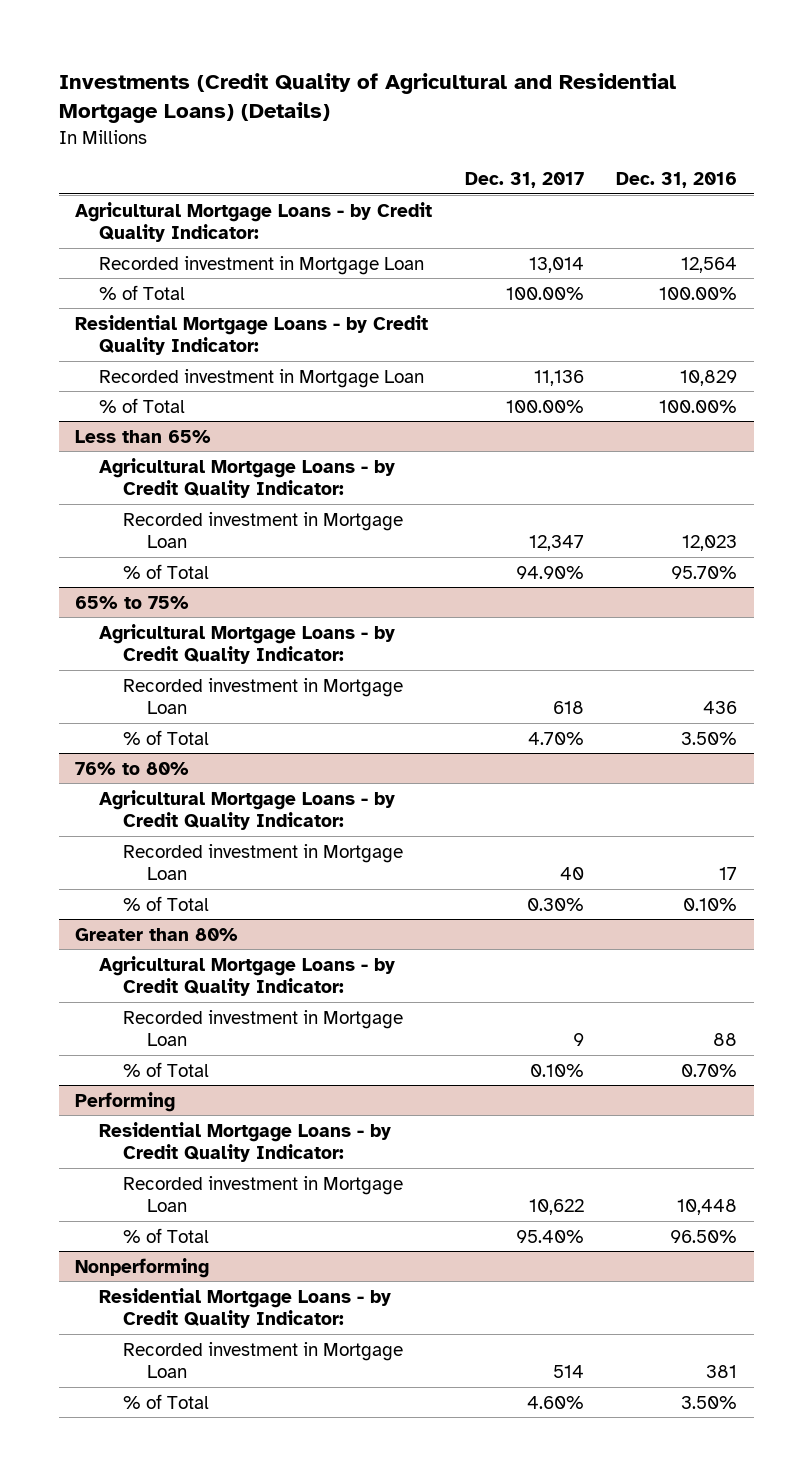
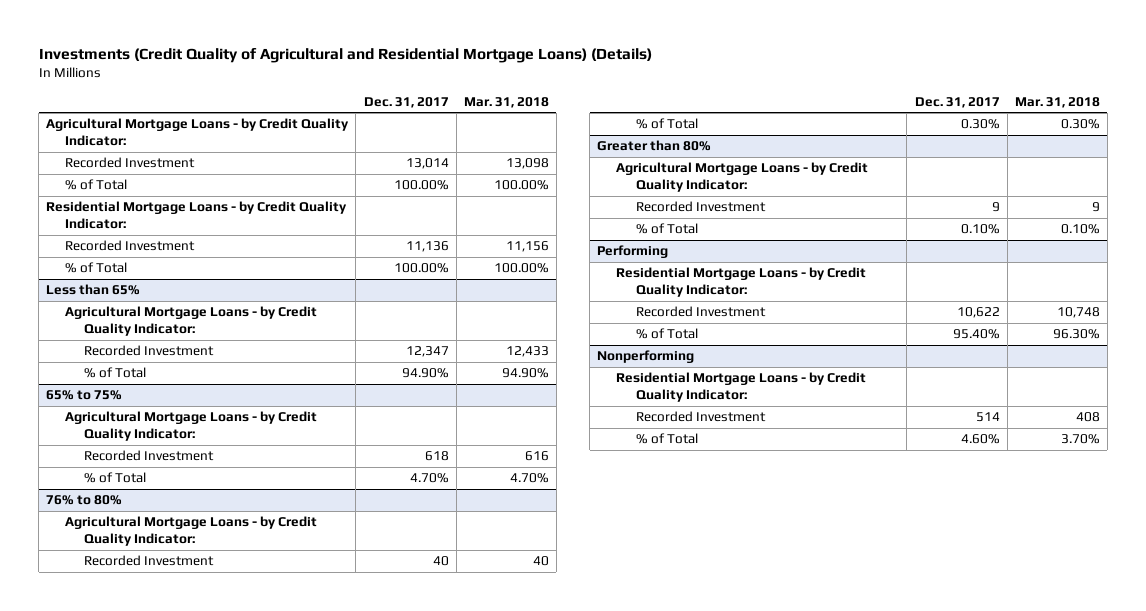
[616,172,738,189] Dec. 31, 2016 -> none
none -> [463,96,549,108] Mar. 31, 2018
[99,255,425,275] Recorded investment in Mortgage Loan -> [65,157,196,169] Recorded Investment
[99,368,425,388] Recorded investment in Mortgage Loan -> [65,240,196,252] Recorded Investment
[123,511,404,549] Recorded investment in Mortgage Loan -> [84,345,215,357] Recorded Investment
[123,677,404,715] Recorded investment in Mortgage Loan -> [84,450,215,462] Recorded Investment
[123,843,404,881] Recorded investment in Mortgage Loan -> [84,555,215,567] Recorded Investment
[123,1009,404,1047] Recorded investment in Mortgage Loan -> [635,201,766,213] Recorded Investment
[123,1175,404,1213] Recorded investment in Mortgage Loan -> [635,306,766,318] Recorded Investment
[123,1341,404,1379] Recorded investment in Mortgage Loan -> [635,411,766,423] Recorded Investment

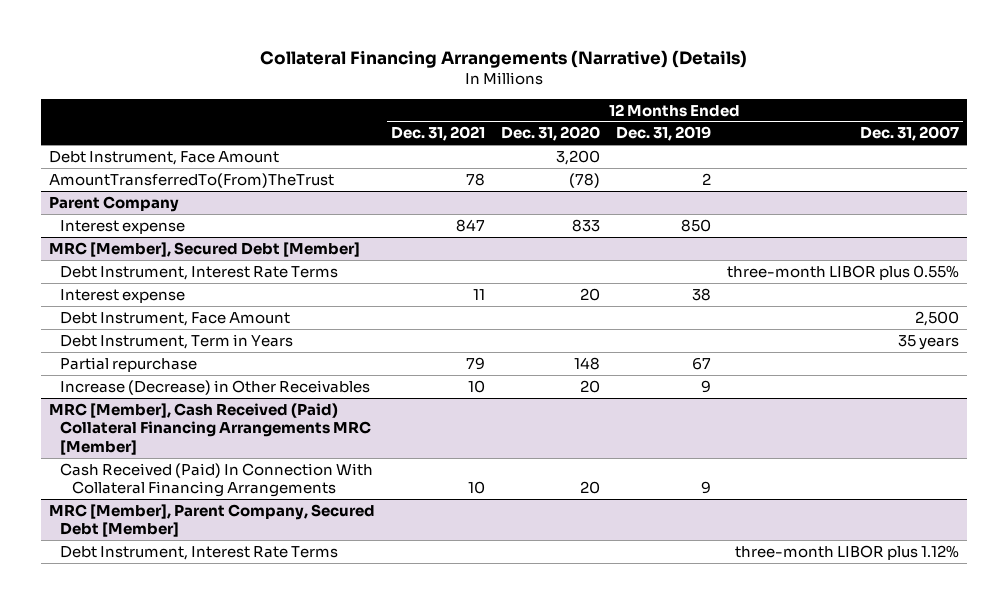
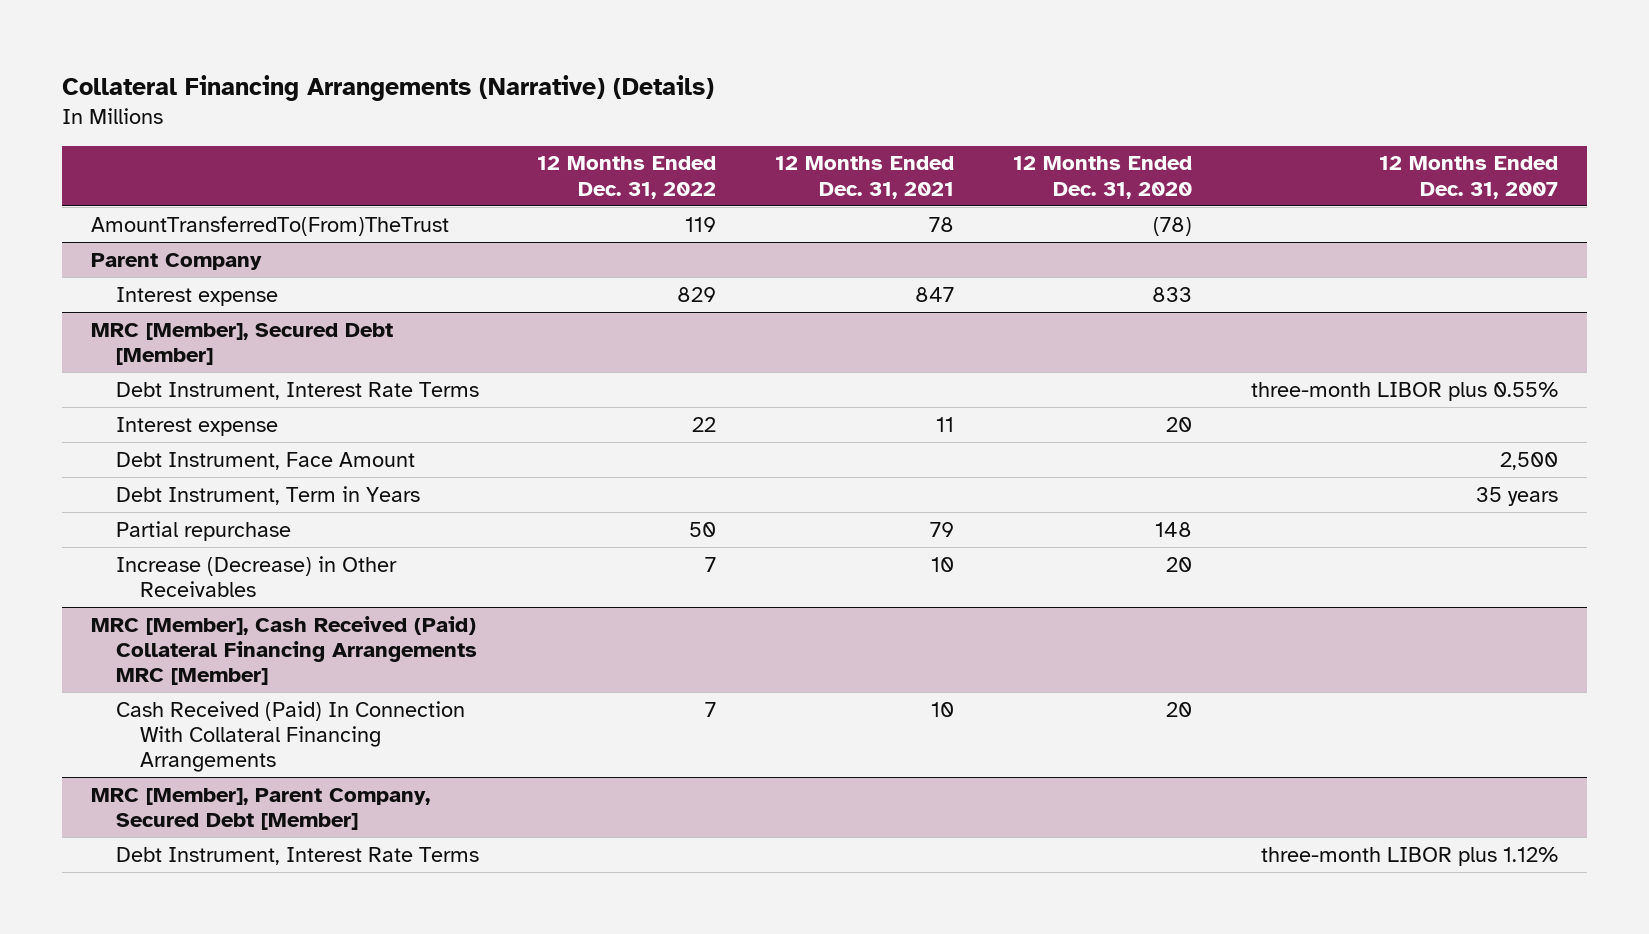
[616,126,712,142] Dec. 31, 2019 -> none
none -> [537,156,717,199] 12 Months Ended Dec. 31, 2022
[49,150,280,165] Debt Instrument, Face Amount -> none

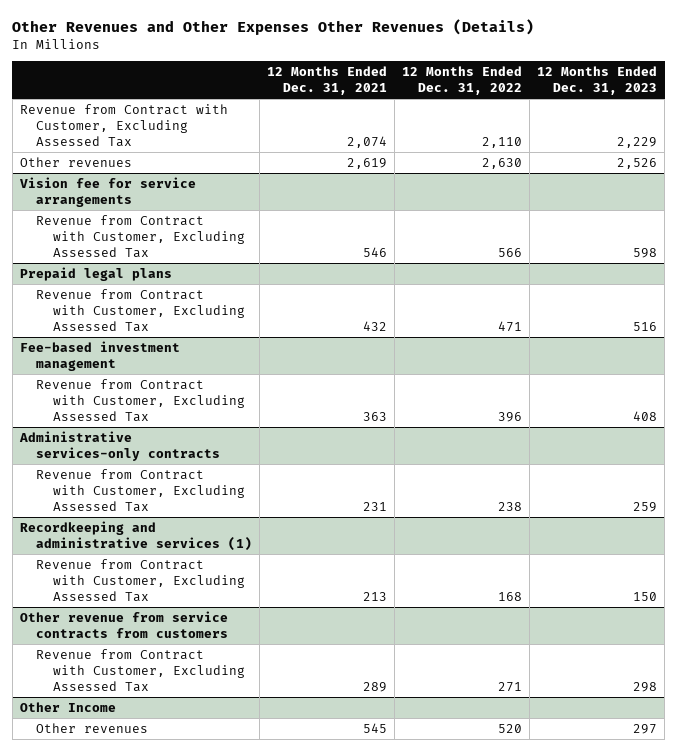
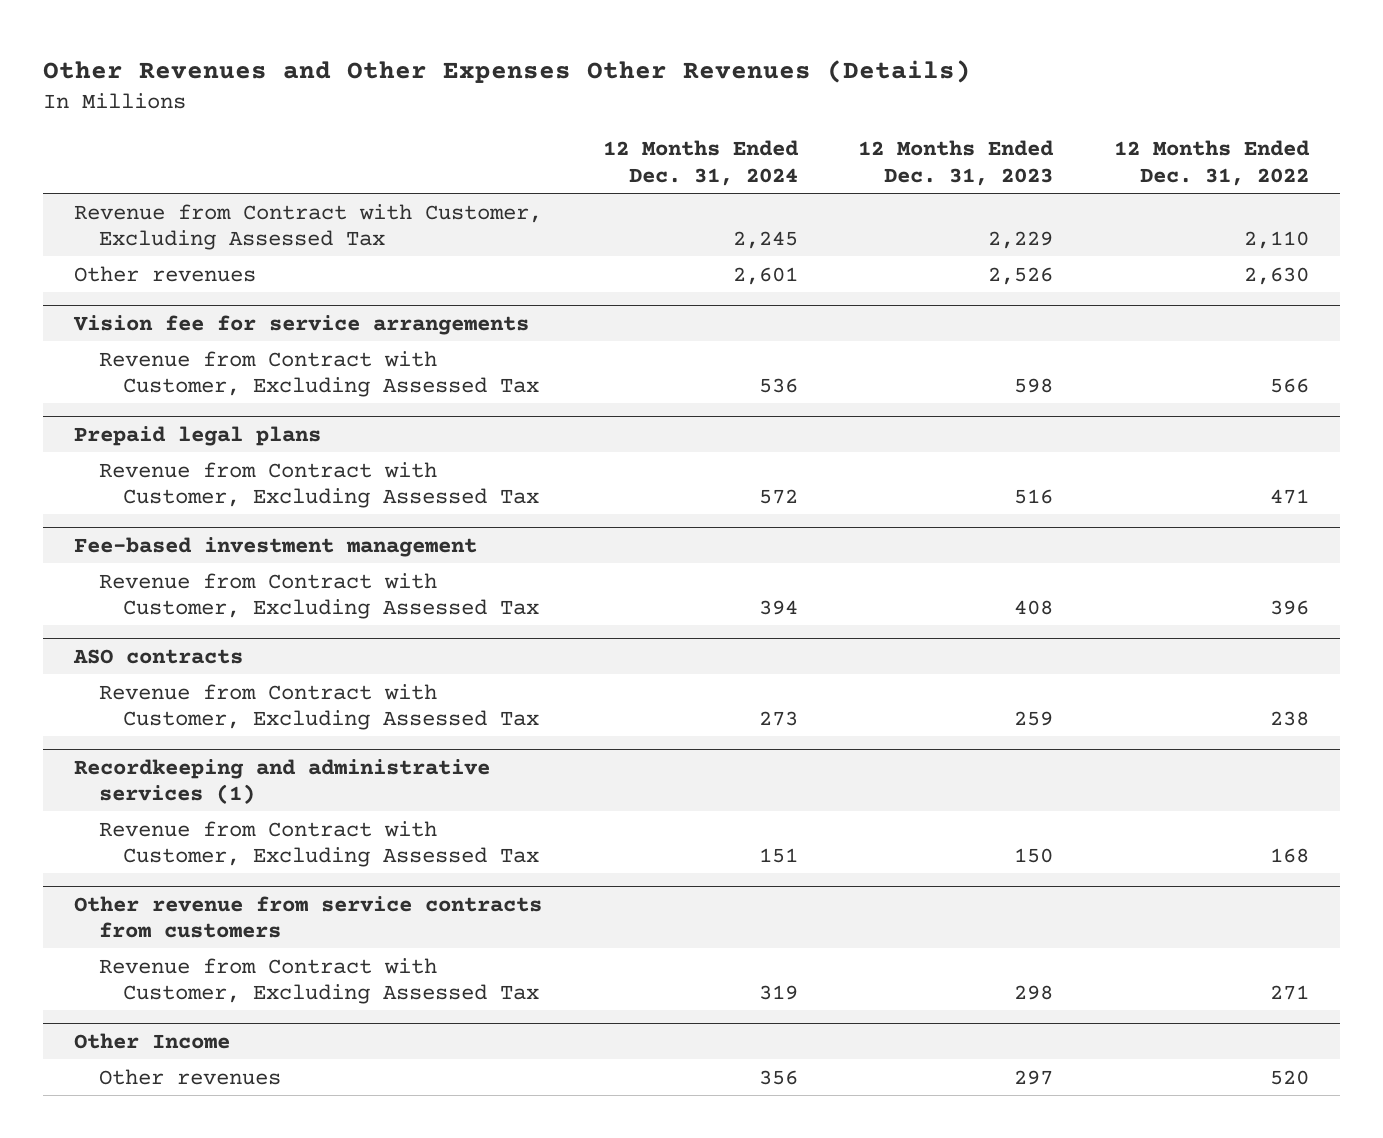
[267,66,388,96] 12 Months Ended Dec. 31, 2021 -> none
none -> [602,140,799,186] 12 Months Ended Dec. 31, 2024
[18,430,221,461] Administrative services-only contracts -> [72,648,243,664] ASO contracts

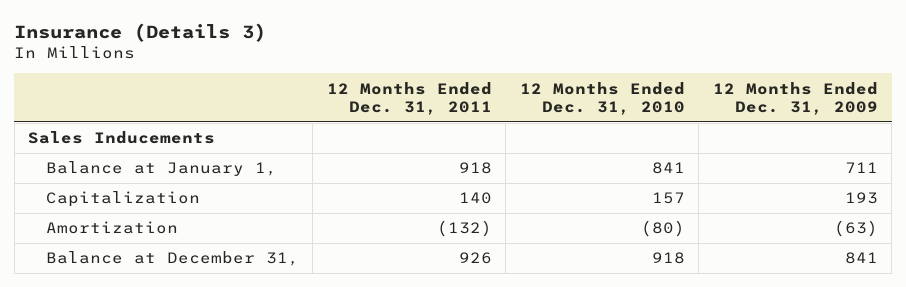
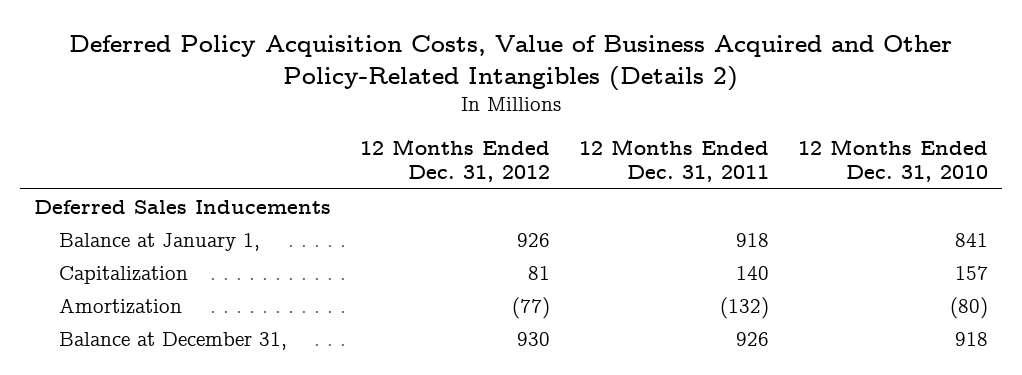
[14,22,267,42] Insurance (Details 3) -> [68,34,952,91] Deferred Policy Acquisition Costs, Value of Business Acquired and Other Policy-Related Intangibles (Details 2)
[712,81,878,116] 12 Months Ended Dec. 31, 2009 -> none
none -> [359,139,550,183] 12 Months Ended Dec. 31, 2012
[28,131,216,145] Sales Inducements -> [34,199,332,214] Deferred Sales Inducements

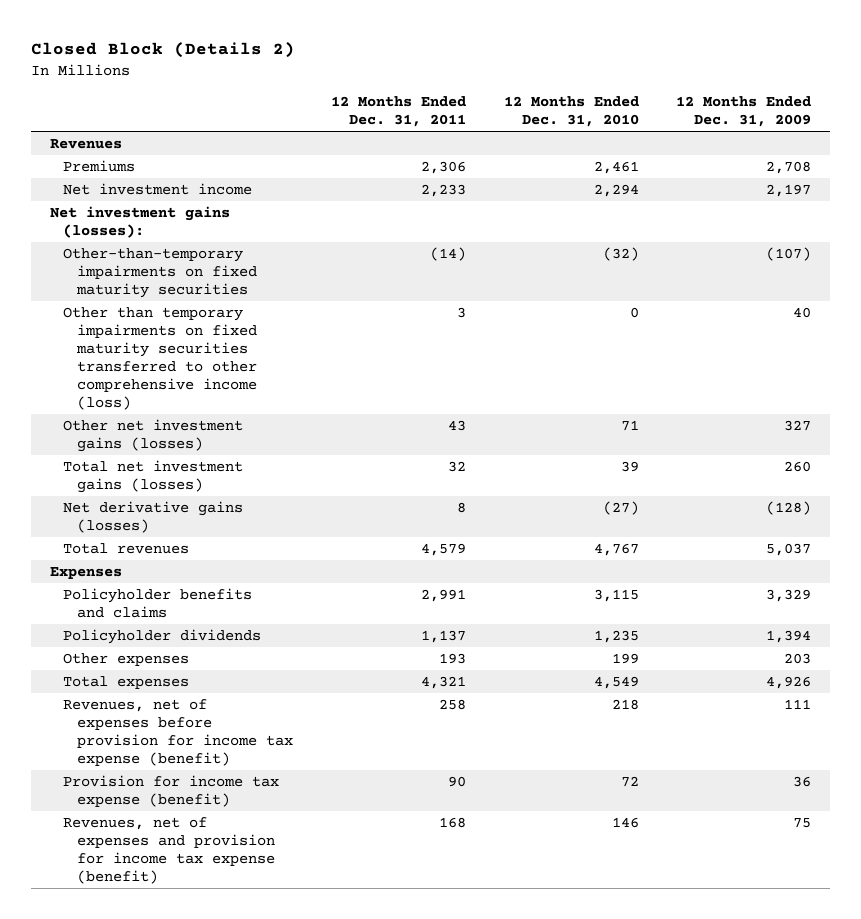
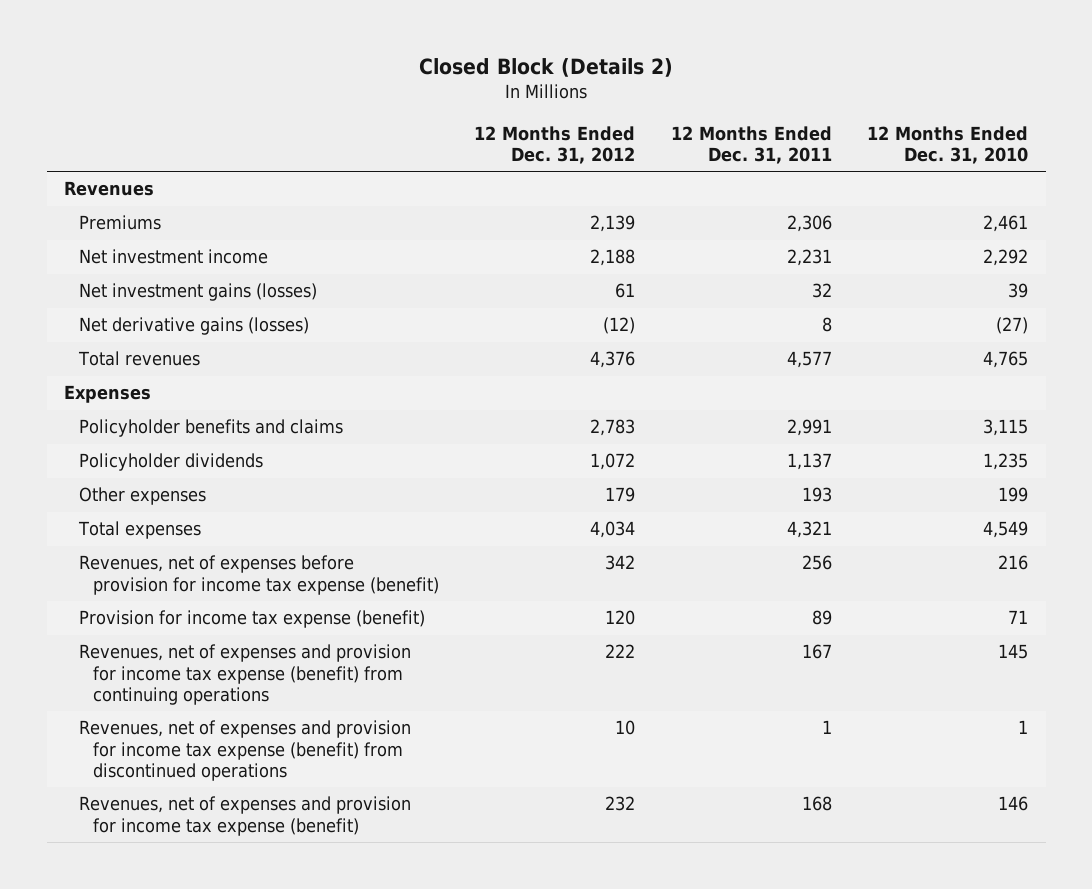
[676,96,812,128] 12 Months Ended Dec. 31, 2009 -> none
none -> [474,125,636,164] 12 Months Ended Dec. 31, 2012
[49,205,230,238] Net investment gains (losses): -> none
[63,247,258,298] Other-than-temporary impairments on fixed maturity securities -> none
[63,306,258,411] Other than temporary impairments on fixed maturity securities transferred to other comprehensive income (loss) -> none
[63,418,244,452] Other net investment gains (losses) -> none
[420,183,466,197] 2,233 -> [786,249,832,267] 2,231
[593,183,639,197] 2,294 -> [983,249,1029,267] 2,292
[63,459,244,493] Total net investment gains (losses) -> [78,283,317,302] Net investment gains (losses)
[420,542,466,556] 4,579 -> [786,351,832,369] 4,577
[593,542,639,556] 4,767 -> [983,351,1029,369] 4,765
[438,698,466,710] 258 -> [801,555,832,571] 256
[611,698,639,710] 218 -> [998,555,1029,571] 216
[447,775,466,787] 90 -> [811,610,832,626] 89
[620,775,639,787] 72 -> [1008,610,1029,625] 71
none -> [78,644,411,705] Revenues, net of expenses and provision for income tax expense (benefit) from continuing operations
none -> [78,720,411,781] Revenues, net of expenses and provision for income tax expense (benefit) from discontinued operations

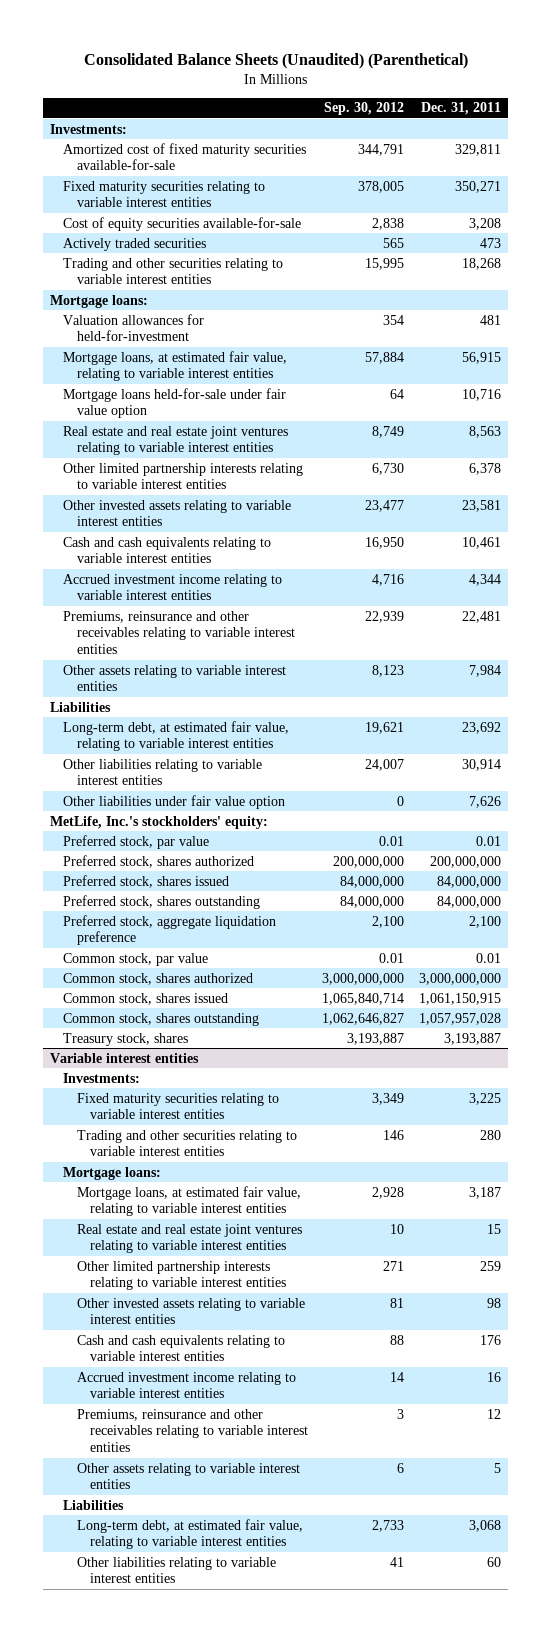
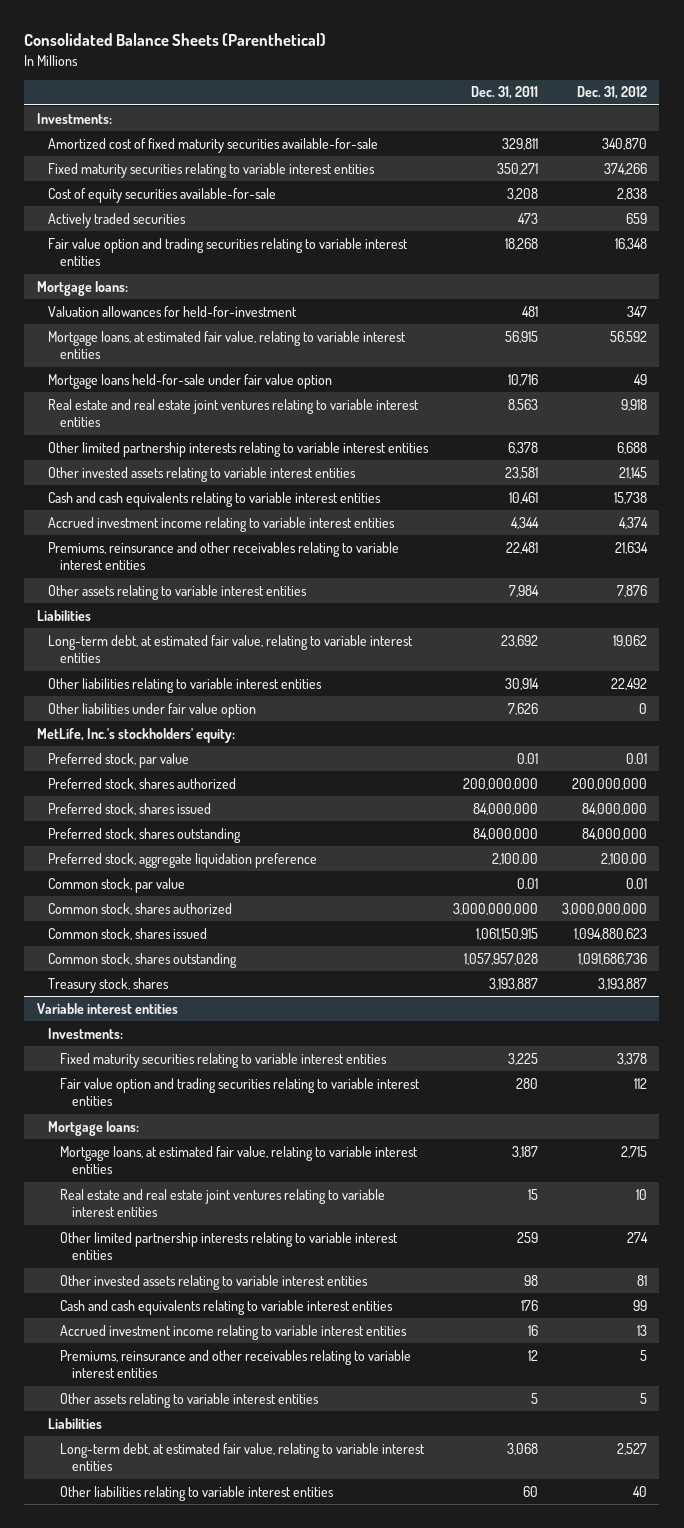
[83,52,468,69] Consolidated Balance Sheets (Unaudited) (Parenthetical) -> [24,33,327,47] Consolidated Balance Sheets (Parenthetical)
[324,102,405,116] Sep. 30, 2012 -> none
none -> [576,86,647,100] Dec. 31, 2012
[63,257,284,285] Trading and other securities relating to variable interest entities -> [48,237,409,267] Fair value option and trading securities relating to variable interest entities
[469,915,502,928] 2,100 -> [491,852,538,865] 2,100.00
[76,1129,297,1157] Trading and other securities relating to variable interest entities -> [60,1077,421,1107] Fair value option and trading securities relating to variable interest entities

